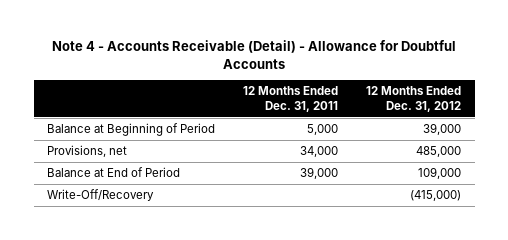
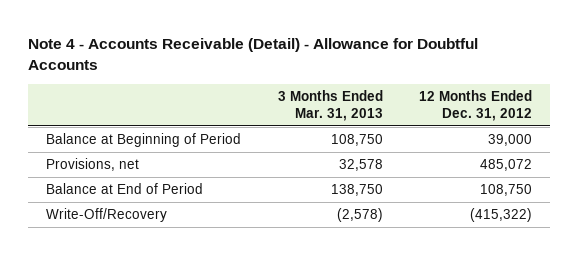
[243,86,339,112] 12 Months Ended Dec. 31, 2011 -> none
none -> [277,89,383,121] 3 Months Ended Mar. 31, 2013
[415,146,461,158] 485,000 -> [479,159,532,172] 485,072
[417,167,461,180] 109,000 -> [479,184,532,197] 108,750
[409,190,461,202] (415,000) -> [469,208,532,223] (415,322)

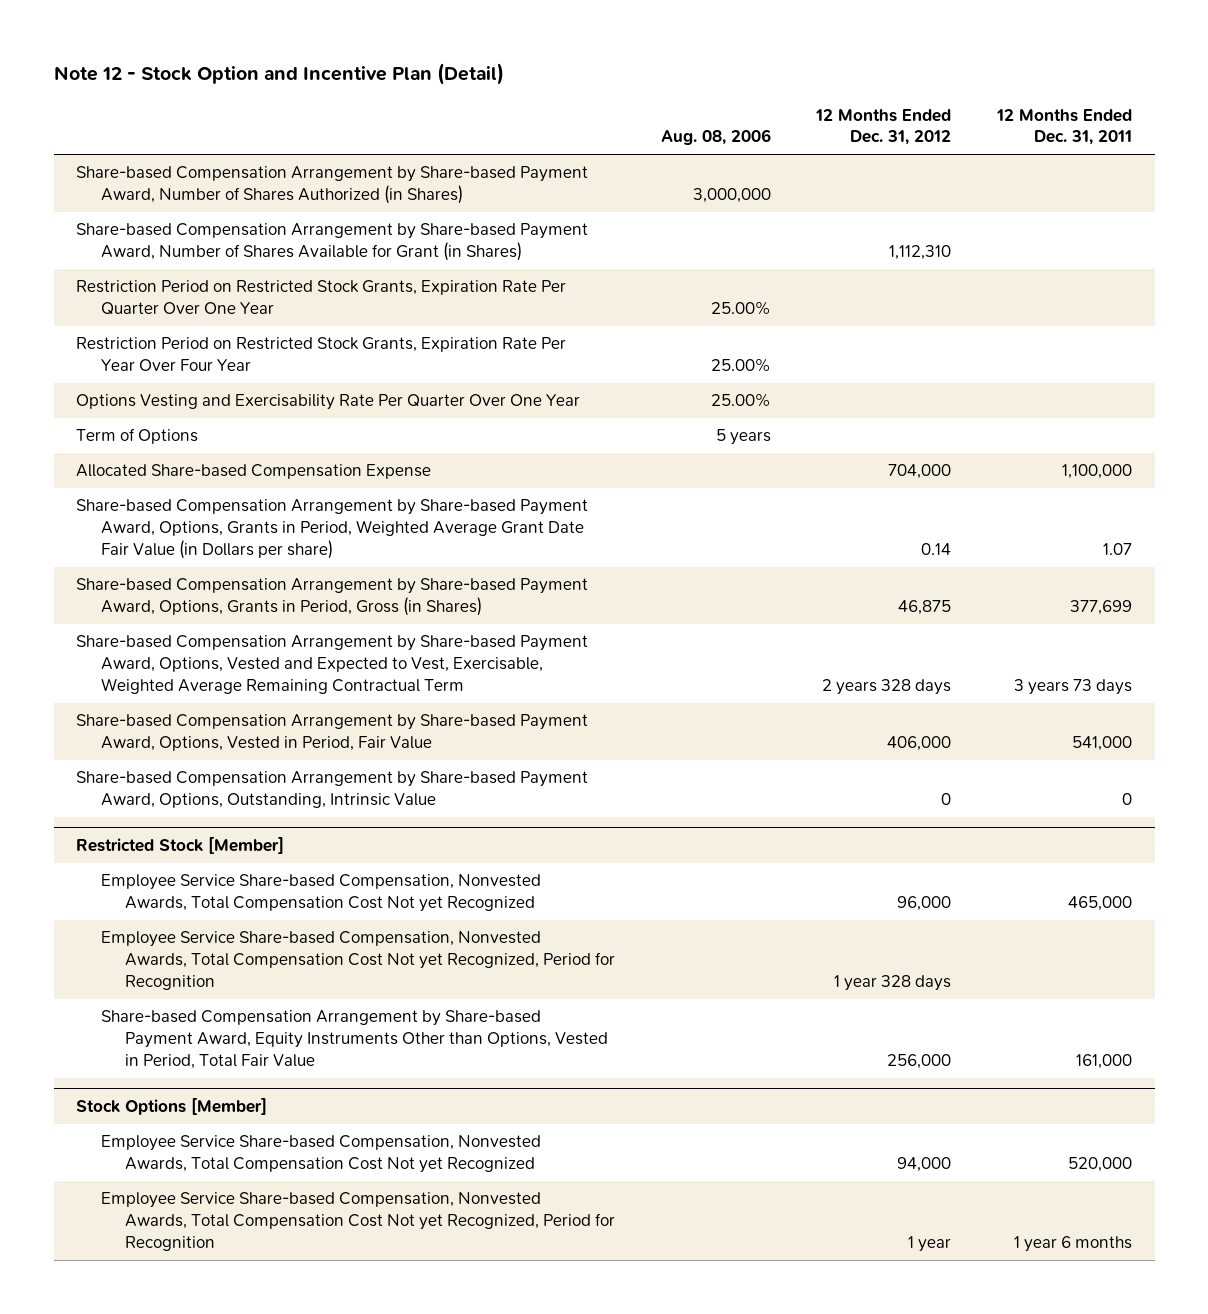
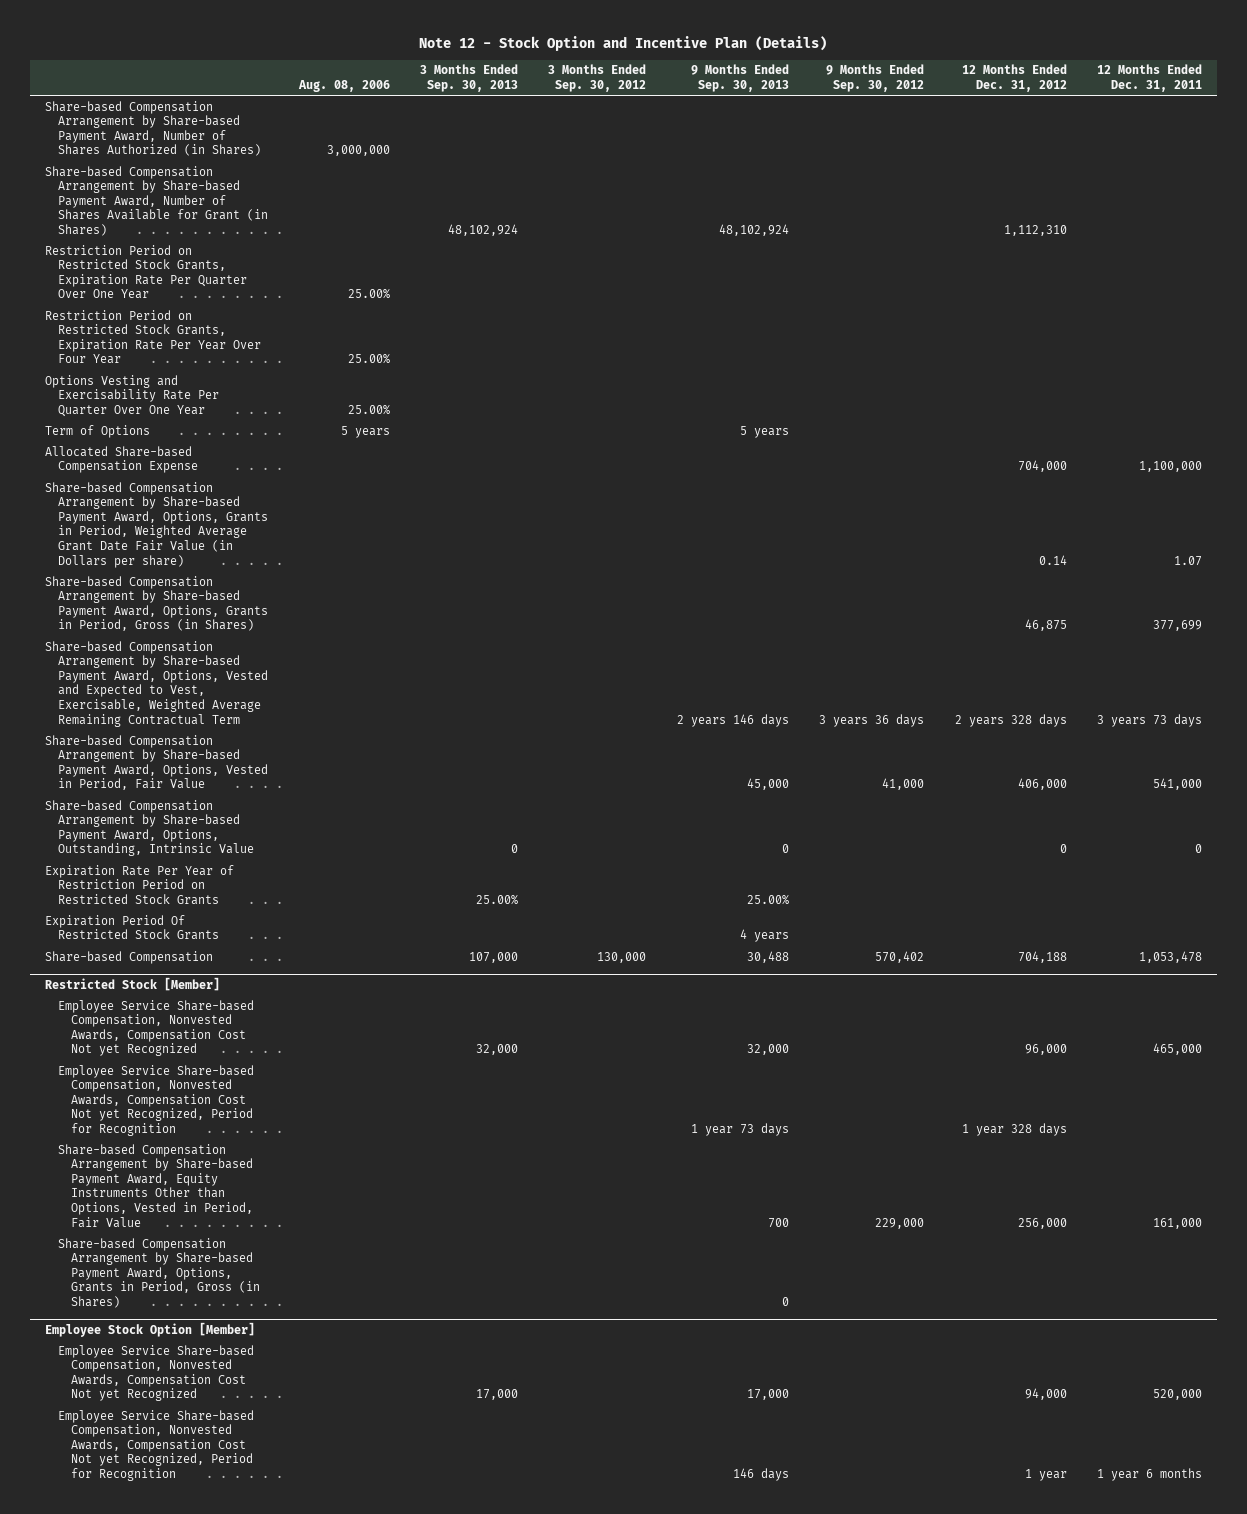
[53,63,504,86] Note 12 - Stock Option and Incentive Plan (Detail) -> [419,35,828,51] Note 12 - Stock Option and Incentive Plan (Details)
none -> [419,64,518,92] 3 Months Ended Sep. 30, 2013
none -> [548,64,647,92] 3 Months Ended Sep. 30, 2012
none -> [690,64,789,92] 9 Months Ended Sep. 30, 2013
none -> [826,64,925,92] 9 Months Ended Sep. 30, 2012
none -> [44,864,234,905] Expiration Rate Per Year of Restriction Period on Restricted Stock Grants
none -> [44,914,220,941] Expiration Period Of Restricted Stock Grants
none -> [44,950,213,964] Share-based Compensation
[100,874,541,913] Employee Service Share-based Compensation, Nonvested Awards, Total Compensation Cost Not yet Recognized -> [58,999,255,1057] Employee Service Share-based Compensation, Nonvested Awards, Compensation Cost Not yet Recognized
[100,931,615,990] Employee Service Share-based Compensation, Nonvested Awards, Total Compensation Cost Not yet Recognized, Period for Recognition -> [58,1064,255,1136] Employee Service Share-based Compensation, Nonvested Awards, Compensation Cost Not yet Recognized, Period for Recognition
[100,1010,608,1069] Share-based Compensation Arrangement by Share-based Payment Award, Equity Instruments Other than Options, Vested in Period, Total Fair Value -> [58,1143,254,1228] Share-based Compensation Arrangement by Share-based Payment Award, Equity Instruments Other than Options, Vested in Period, Fair Value
none -> [58,1237,261,1308] Share-based Compensation Arrangement by Share-based Payment Award, Options, Grants in Period, Gross (in Shares)
[76,1098,268,1116] Stock Options [Member] -> [44,1321,255,1337] Employee Stock Option [Member]
[100,1135,541,1174] Employee Service Share-based Compensation, Nonvested Awards, Total Compensation Cost Not yet Recognized -> [58,1344,255,1402] Employee Service Share-based Compensation, Nonvested Awards, Compensation Cost Not yet Recognized
[100,1192,615,1251] Employee Service Share-based Compensation, Nonvested Awards, Total Compensation Cost Not yet Recognized, Period for Recognition -> [58,1409,255,1481] Employee Service Share-based Compensation, Nonvested Awards, Compensation Cost Not yet Recognized, Period for Recognition

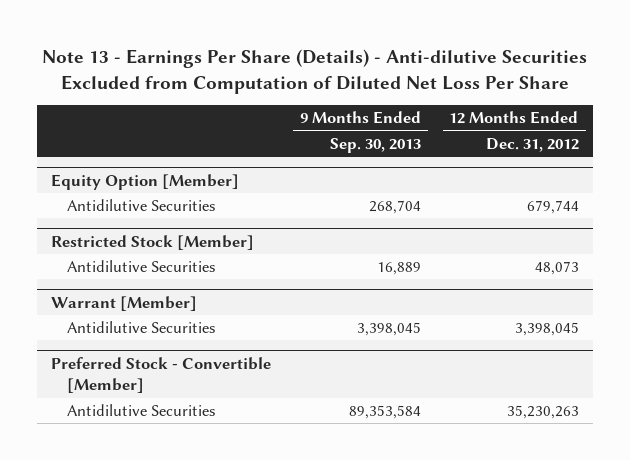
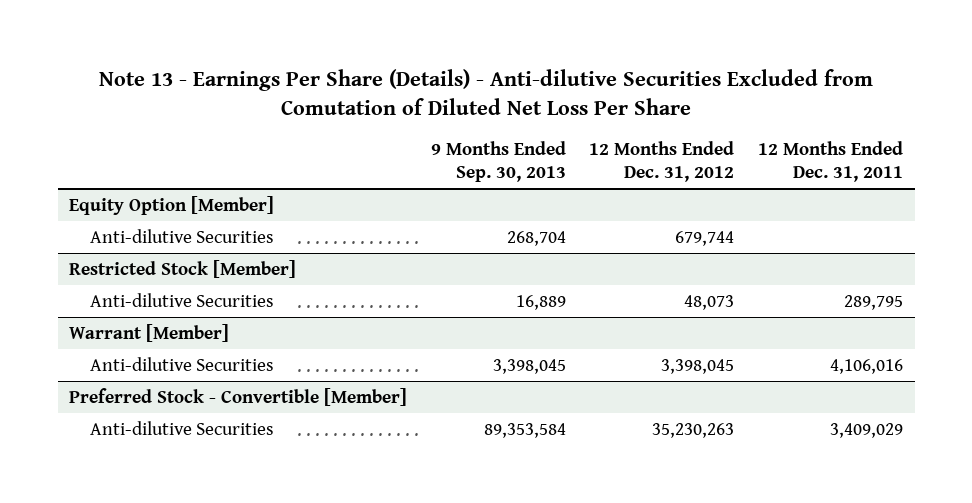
[42,48,588,94] Note 13 - Earnings Per Share (Details) - Anti-dilutive Securities Excluded from Computation of Diluted Net Loss Per Share -> [99,69,874,116] Note 13 - Earnings Per Share (Details) - Anti-dilutive Securities Excluded from Comutation of Diluted Net Loss Per Share
none -> [757,141,903,182] 12 Months Ended Dec. 31, 2011
[67,199,217,212] Antidilutive Securities -> [89,228,274,243] Anti-dilutive Securities
[67,260,217,273] Antidilutive Securities -> [89,292,274,307] Anti-dilutive Securities
[67,321,217,334] Antidilutive Securities -> [89,356,274,371] Anti-dilutive Securities
[67,404,217,417] Antidilutive Securities -> [89,420,274,435] Anti-dilutive Securities

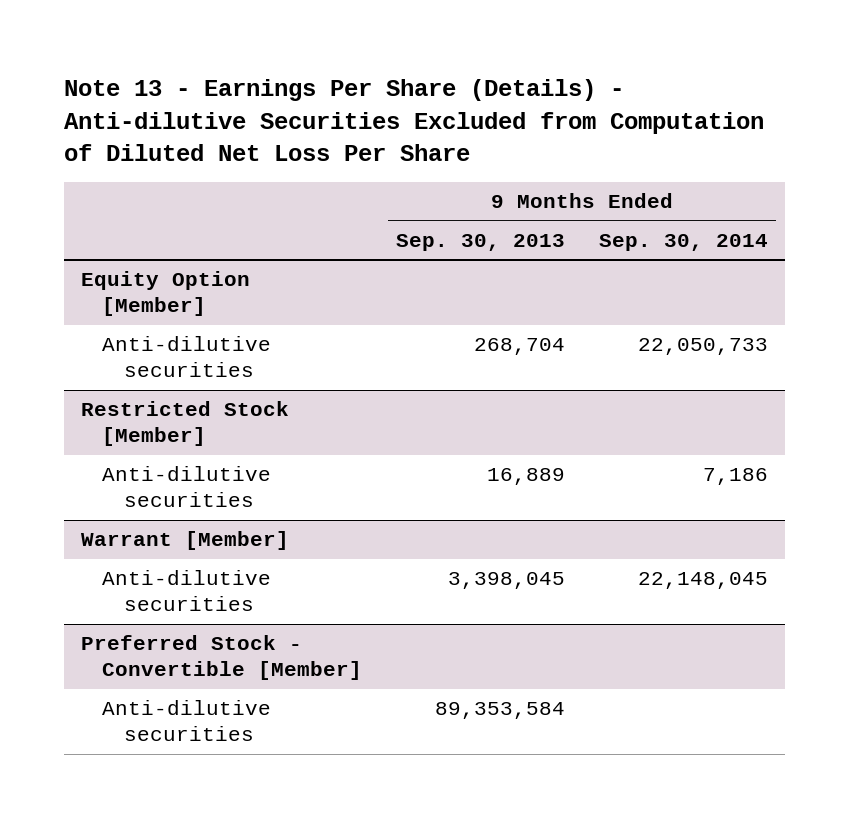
[99,69,874,116] Note 13 - Earnings Per Share (Details) - Anti-dilutive Securities Excluded from Comutation of Diluted Net Loss Per Share -> [63,79,764,162] Note 13 - Earnings Per Share (Details) - Anti-dilutive Securities Excluded from Computation of Diluted Net Loss Per Share
[589,141,735,182] 12 Months Ended Dec. 31, 2012 -> none
[757,141,903,182] 12 Months Ended Dec. 31, 2011 -> none
none -> [598,233,768,251] Sep. 30, 2014
[89,228,274,243] Anti-dilutive Securities -> [102,336,272,378] Anti-dilutive securities
[89,292,274,307] Anti-dilutive Securities -> [102,466,272,508] Anti-dilutive securities
[89,356,274,371] Anti-dilutive Securities -> [102,570,272,612] Anti-dilutive securities
[89,420,274,435] Anti-dilutive Securities -> [102,700,272,742] Anti-dilutive securities

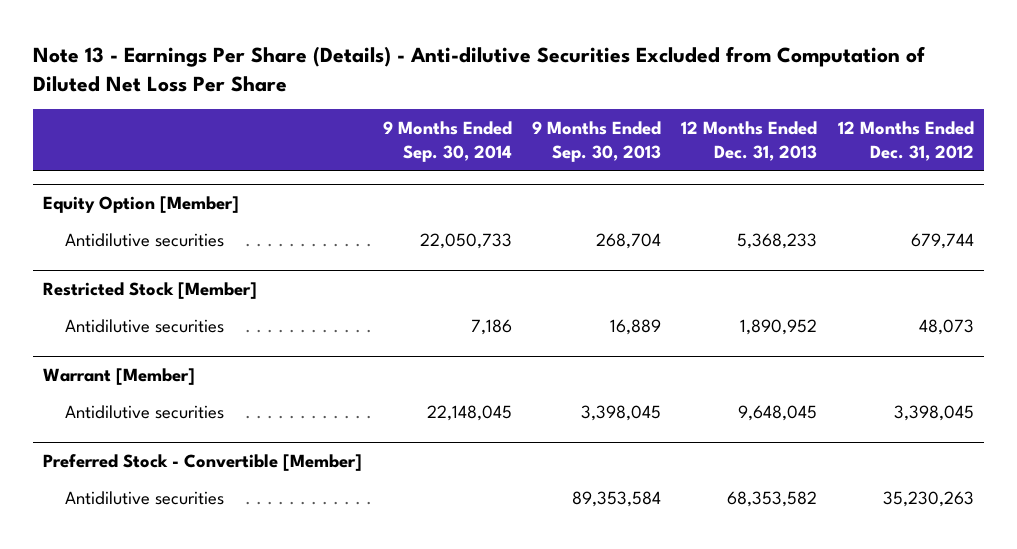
none -> [681,121,818,162] 12 Months Ended Dec. 31, 2013
none -> [837,121,974,162] 12 Months Ended Dec. 31, 2012
[102,336,272,378] Anti-dilutive securities -> [65,232,225,247] Antidilutive securities
[102,466,272,508] Anti-dilutive securities -> [65,318,225,333] Antidilutive securities
[102,570,272,612] Anti-dilutive securities -> [65,404,225,419] Antidilutive securities
[102,700,272,742] Anti-dilutive securities -> [65,490,225,505] Antidilutive securities

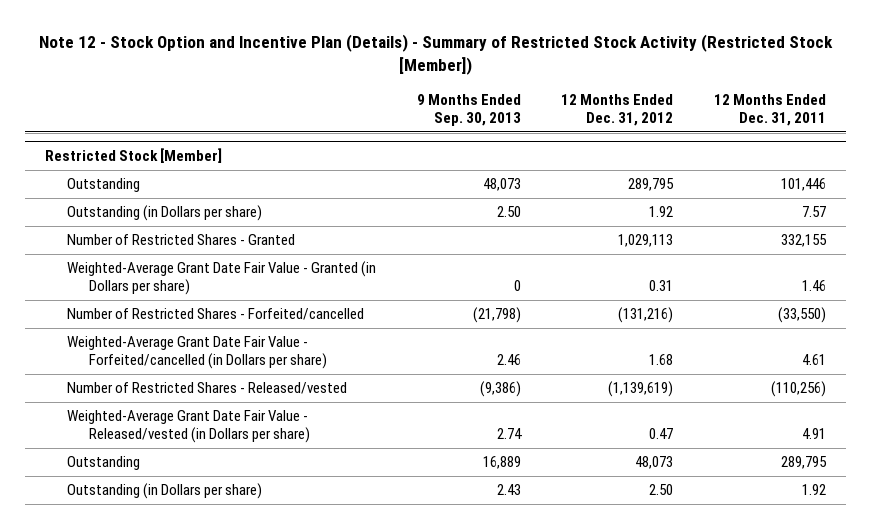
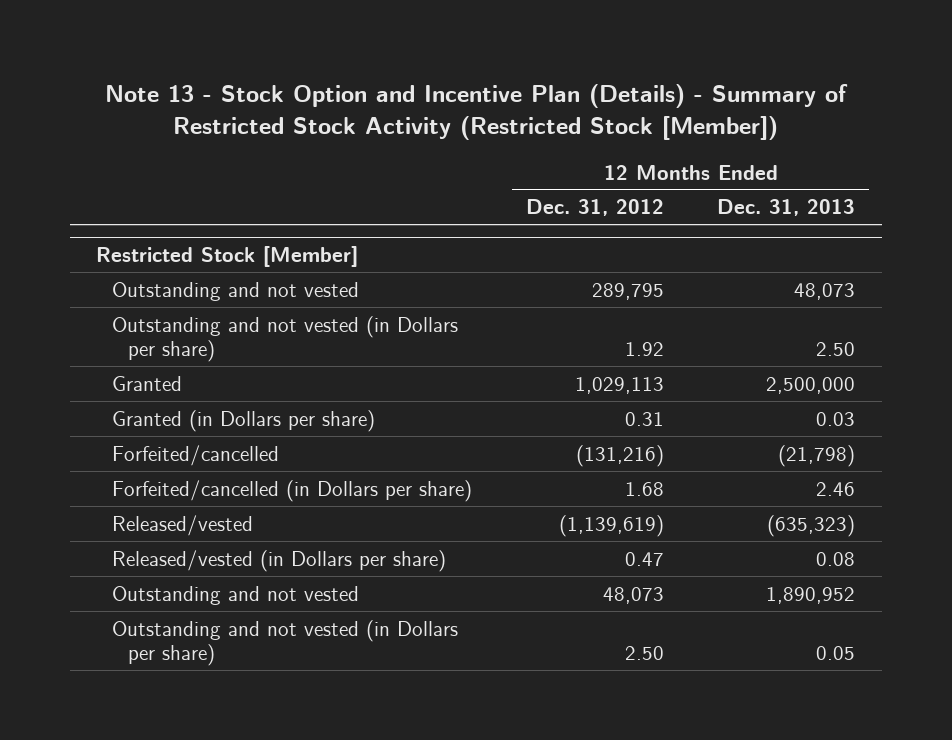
[38,34,833,76] Note 12 - Stock Option and Incentive Plan (Details) - Summary of Restricted Stock Activity (Restricted Stock [Member]) -> [104,83,848,141] Note 13 - Stock Option and Incentive Plan (Details) - Summary of Restricted Stock Activity (Restricted Stock [Member])
[416,94,521,126] 9 Months Ended Sep. 30, 2013 -> none
[713,94,826,126] 12 Months Ended Dec. 31, 2011 -> none
none -> [717,199,856,217] Dec. 31, 2013
[67,178,141,193] Outstanding -> [112,281,360,301] Outstanding and not vested
[67,205,263,222] Outstanding (in Dollars per share) -> [112,315,459,362] Outstanding and not vested (in Dollars per share)
[67,234,296,246] Number of Restricted Shares - Granted -> [112,375,183,391] Granted
[67,261,377,295] Weighted-Average Grant Date Fair Value - Granted (in Dollars per share) -> [112,409,376,432] Granted (in Dollars per share)
[67,308,365,321] Number of Restricted Shares - Forfeited/cancelled -> [112,444,280,466] Forfeited/cancelled
[67,336,328,369] Weighted-Average Grant Date Fair Value - Forfeited/cancelled (in Dollars per share) -> [112,479,473,502] Forfeited/cancelled (in Dollars per share)
[67,382,348,395] Number of Restricted Shares - Released/vested -> [112,514,254,536] Released/vested
[67,410,311,443] Weighted-Average Grant Date Fair Value - Released/vested (in Dollars per share) -> [112,549,447,572] Released/vested (in Dollars per share)
[67,456,141,471] Outstanding -> [112,585,360,605] Outstanding and not vested
[67,483,263,500] Outstanding (in Dollars per share) -> [112,619,459,666] Outstanding and not vested (in Dollars per share)

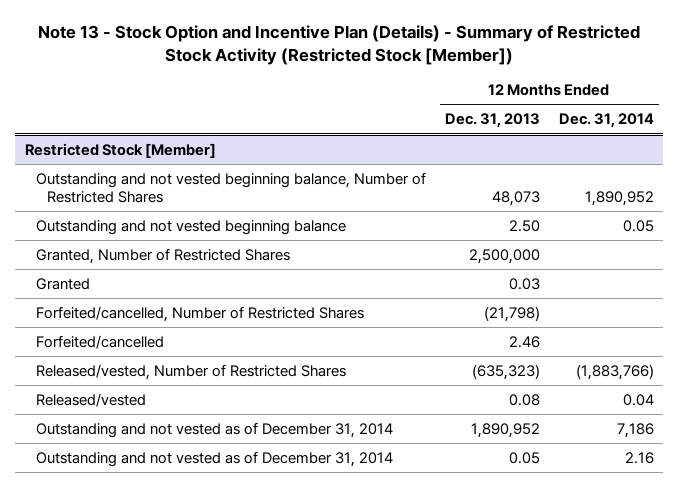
[525,199,664,217] Dec. 31, 2012 -> none
none -> [558,113,654,129] Dec. 31, 2014
[112,409,376,432] Granted (in Dollars per share) -> none
[112,479,473,502] Forfeited/cancelled (in Dollars per share) -> none
[112,549,447,572] Released/vested (in Dollars per share) -> none
[112,281,360,301] Outstanding and not vested -> [35,171,426,203] Outstanding and not vested beginning balance, Number of Restricted Shares
[112,315,459,362] Outstanding and not vested (in Dollars per share) -> [35,219,346,235] Outstanding and not vested beginning balance
none -> [35,247,290,264] Granted, Number of Restricted Shares
[766,376,856,394] 2,500,000 -> [508,277,540,290] 0.03
none -> [35,305,364,322] Forfeited/cancelled, Number of Restricted Shares
[778,444,856,467] (21,798) -> [508,335,540,348] 2.46
none -> [35,363,346,380] Released/vested, Number of Restricted Shares
[767,514,856,537] (635,323) -> [508,393,540,406] 0.08
[112,585,360,605] Outstanding and not vested -> [35,421,393,438] Outstanding and not vested as of December 31, 2014
[112,619,459,666] Outstanding and not vested (in Dollars per share) -> [35,450,393,467] Outstanding and not vested as of December 31, 2014

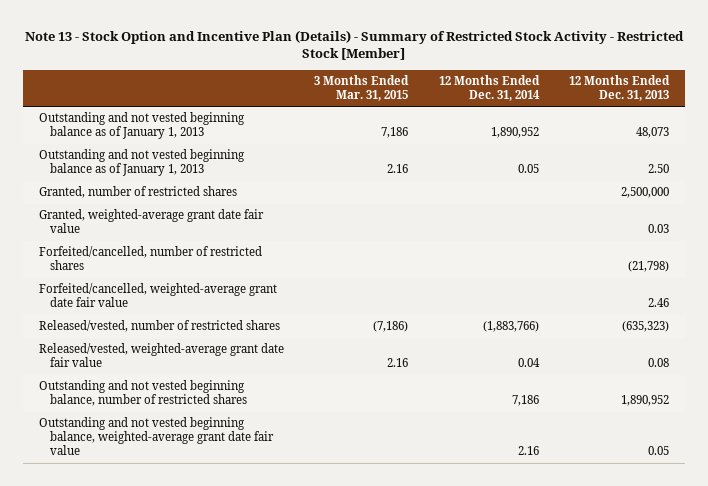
[38,24,641,65] Note 13 - Stock Option and Incentive Plan (Details) - Summary of Restricted Stock Activity (Restricted Stock [Member]) -> [25,29,685,61] Note 13 - Stock Option and Incentive Plan (Details) - Summary of Restricted Stock Activity - Restricted Stock [Member]
none -> [314,75,410,102] 3 Months Ended Mar. 31, 2015
[24,142,216,158] Restricted Stock [Member] -> none
[35,171,426,203] Outstanding and not vested beginning balance, Number of Restricted Shares -> [38,112,245,140] Outstanding and not vested beginning balance as of January 1, 2013
[35,219,346,235] Outstanding and not vested beginning balance -> [38,149,245,177] Outstanding and not vested beginning balance as of January 1, 2013
[35,247,290,264] Granted, Number of Restricted Shares -> [38,186,237,199] Granted, number of restricted shares
[35,277,90,290] Granted -> [38,209,264,234] Granted, weighted-average grant date fair value
[35,305,364,322] Forfeited/cancelled, Number of Restricted Shares -> [38,246,262,271] Forfeited/cancelled, number of restricted shares
[35,334,164,349] Forfeited/cancelled -> [38,283,277,308] Forfeited/cancelled, weighted-average grant date fair value
[35,363,346,380] Released/vested, Number of Restricted Shares -> [38,320,280,333] Released/vested, number of restricted shares
[35,392,146,407] Released/vested -> [38,343,284,368] Released/vested, weighted-average grant date fair value
[35,421,393,438] Outstanding and not vested as of December 31, 2014 -> [38,380,248,407] Outstanding and not vested beginning balance, number of restricted shares
[35,450,393,467] Outstanding and not vested as of December 31, 2014 -> [38,417,275,456] Outstanding and not vested beginning balance, weighted-average grant date fair value

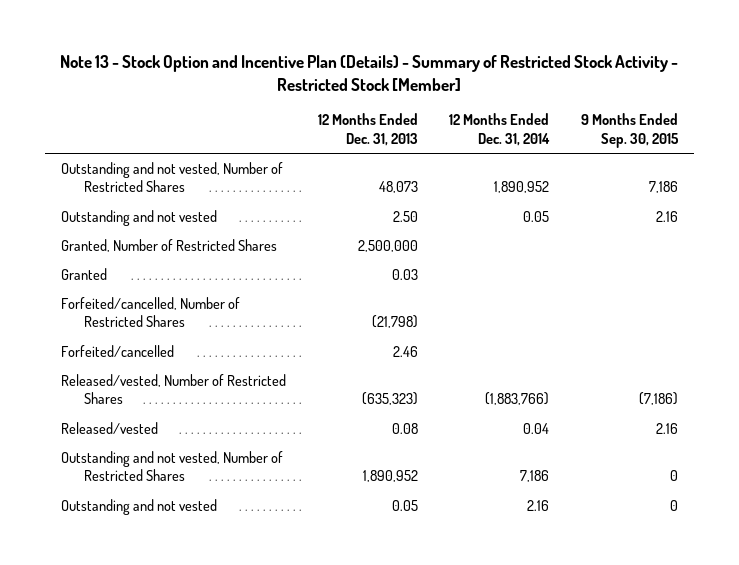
[314,75,410,102] 3 Months Ended Mar. 31, 2015 -> none
none -> [580,113,679,148] 9 Months Ended Sep. 30, 2015
[38,112,245,140] Outstanding and not vested beginning balance as of January 1, 2013 -> [60,162,283,193] Outstanding and not vested, Number of Restricted Shares
[38,149,245,177] Outstanding and not vested beginning balance as of January 1, 2013 -> [60,210,217,227] Outstanding and not vested
[38,186,237,199] Granted, number of restricted shares -> [60,239,277,253] Granted, Number of Restricted Shares
[38,209,264,234] Granted, weighted-average grant date fair value -> [60,268,107,281] Granted
[38,246,262,271] Forfeited/cancelled, number of restricted shares -> [60,297,240,328] Forfeited/cancelled, Number of Restricted Shares
[38,283,277,308] Forfeited/cancelled, weighted-average grant date fair value -> [60,345,174,358] Forfeited/cancelled
[38,320,280,333] Released/vested, number of restricted shares -> [60,374,286,405] Released/vested, Number of Restricted Shares
[38,343,284,368] Released/vested, weighted-average grant date fair value -> [60,422,158,435] Released/vested
[38,380,248,407] Outstanding and not vested beginning balance, number of restricted shares -> [60,451,283,482] Outstanding and not vested, Number of Restricted Shares
[38,417,275,456] Outstanding and not vested beginning balance, weighted-average grant date fair value -> [60,499,217,516] Outstanding and not vested

